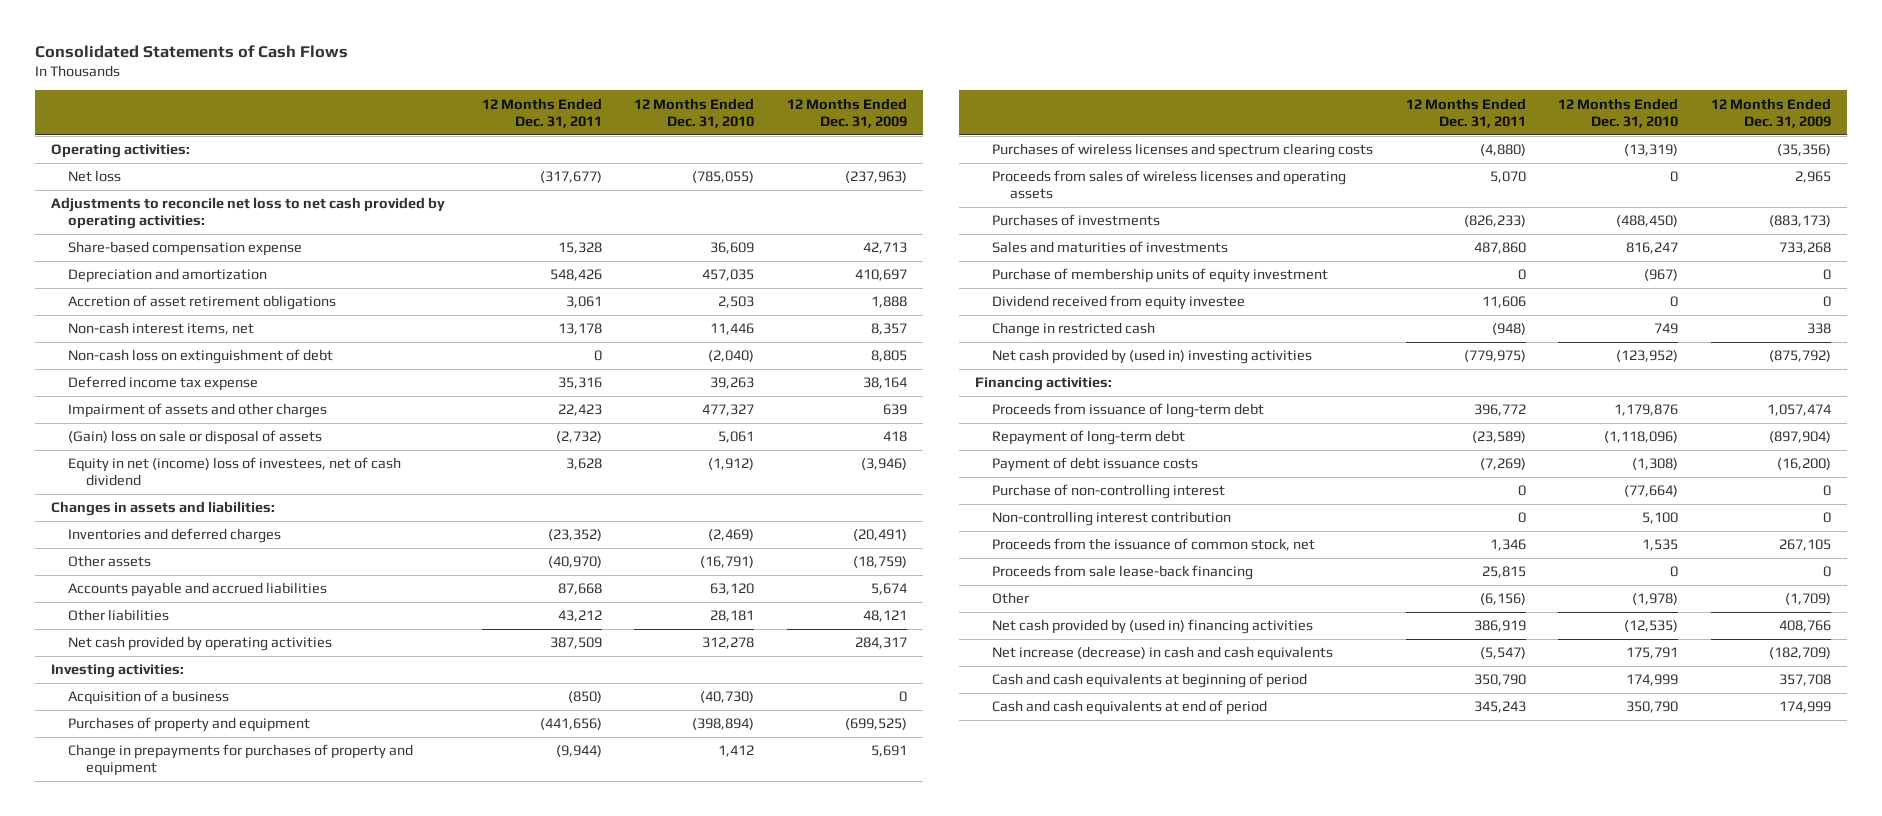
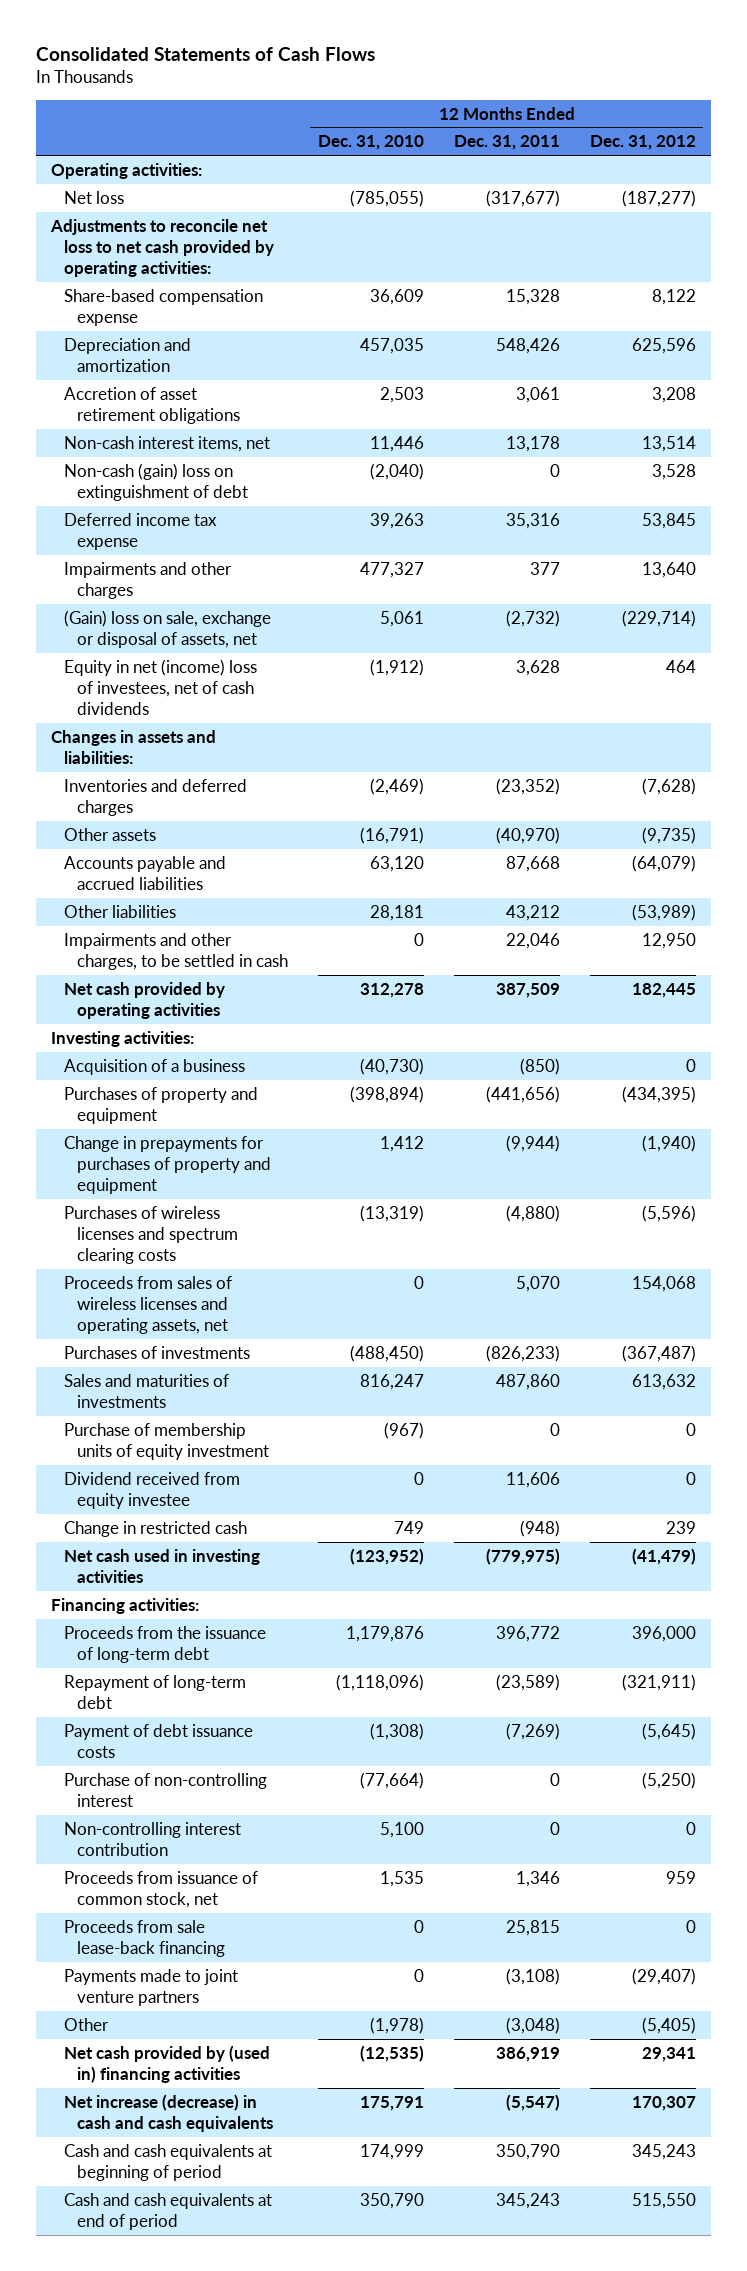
[786,97,907,128] 12 Months Ended Dec. 31, 2009 -> none
none -> [589,135,696,151] Dec. 31, 2012
[68,349,334,365] Non-cash loss on extinguishment of debt -> [63,462,248,501] Non-cash (gain) loss on extinguishment of debt
[68,403,328,419] Impairment of assets and other charges -> [63,561,232,599] Impairments and other charges
[557,404,602,417] 22,423 -> [529,561,560,575] 377
[68,430,323,446] (Gain) loss on sale or disposal of assets -> [63,609,271,648] (Gain) loss on sale, exchange or disposal of assets, net
[68,457,402,487] Equity in net (income) loss of investees, net of cash dividend -> [63,658,257,716] Equity in net (income) loss of investees, net of cash dividends
none -> [63,932,288,970] Impairments and other charges, to be settled in cash
[992,170,1347,200] Proceeds from sales of wireless licenses and operating assets -> [63,1275,232,1335] Proceeds from sales of wireless licenses and operating assets, net
[992,349,1313,365] Net cash provided by (used in) investing activities -> [63,1548,260,1583] Net cash used in investing activities
[992,403,1265,419] Proceeds from issuance of long-term debt -> [63,1625,266,1663] Proceeds from the issuance of long-term debt
[992,538,1316,552] Proceeds from the issuance of common stock, net -> [63,1870,258,1908] Proceeds from issuance of common stock, net
none -> [63,1968,238,2006] Payments made to joint venture partners
[1479,593,1526,606] (6,156) -> [505,2016,560,2034] (3,048)

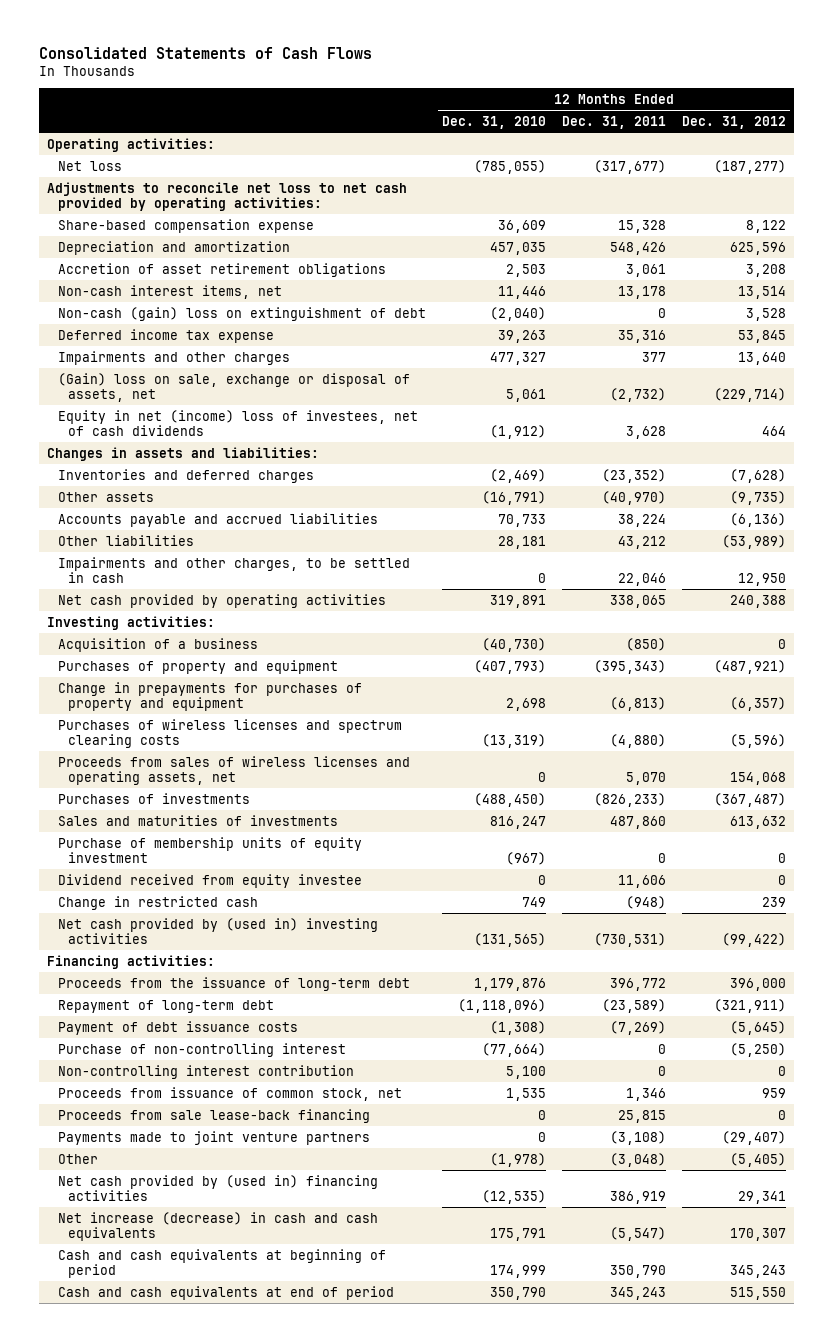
[369,855,424,872] 63,120 -> [497,513,546,527] 70,733
[505,855,560,872] 87,668 -> [618,513,667,527] 38,224
[631,854,696,872] (64,079) -> [730,512,787,527] (6,136)
[359,982,424,998] 312,278 -> [489,594,546,608] 319,891
[495,982,560,998] 387,509 -> [610,594,667,608] 338,065
[631,982,696,998] 182,445 -> [730,594,787,608] 240,388
[349,1085,424,1103] (398,894) -> [473,659,546,674] (407,793)
[485,1085,560,1103] (441,656) -> [594,659,667,674] (395,343)
[621,1085,696,1103] (434,395) -> [714,659,787,674] (487,921)
[379,1135,424,1152] 1,412 -> [505,697,546,711] 2,698
[505,1134,560,1152] (9,944) -> [610,696,667,711] (6,813)
[641,1134,696,1152] (1,940) -> [730,696,787,711] (6,357)
[63,1548,260,1583] Net cash used in investing activities -> [57,917,378,944] Net cash provided by (used in) investing activities
[349,1547,424,1565] (123,952) -> [473,932,546,947] (131,565)
[485,1547,560,1565] (779,975) -> [594,932,667,947] (730,531)
[631,1547,696,1565] (41,479) -> [722,932,787,947] (99,422)

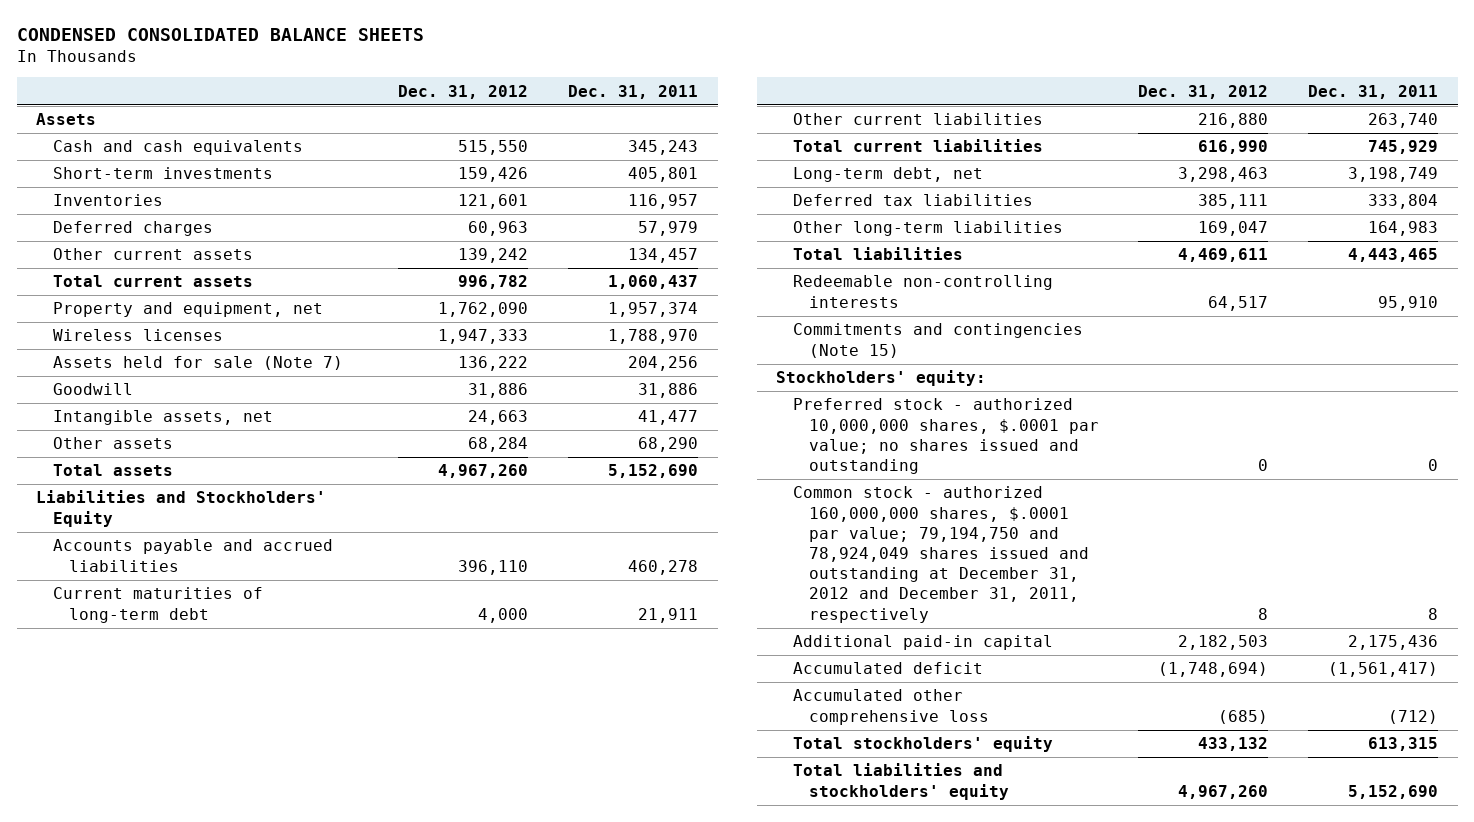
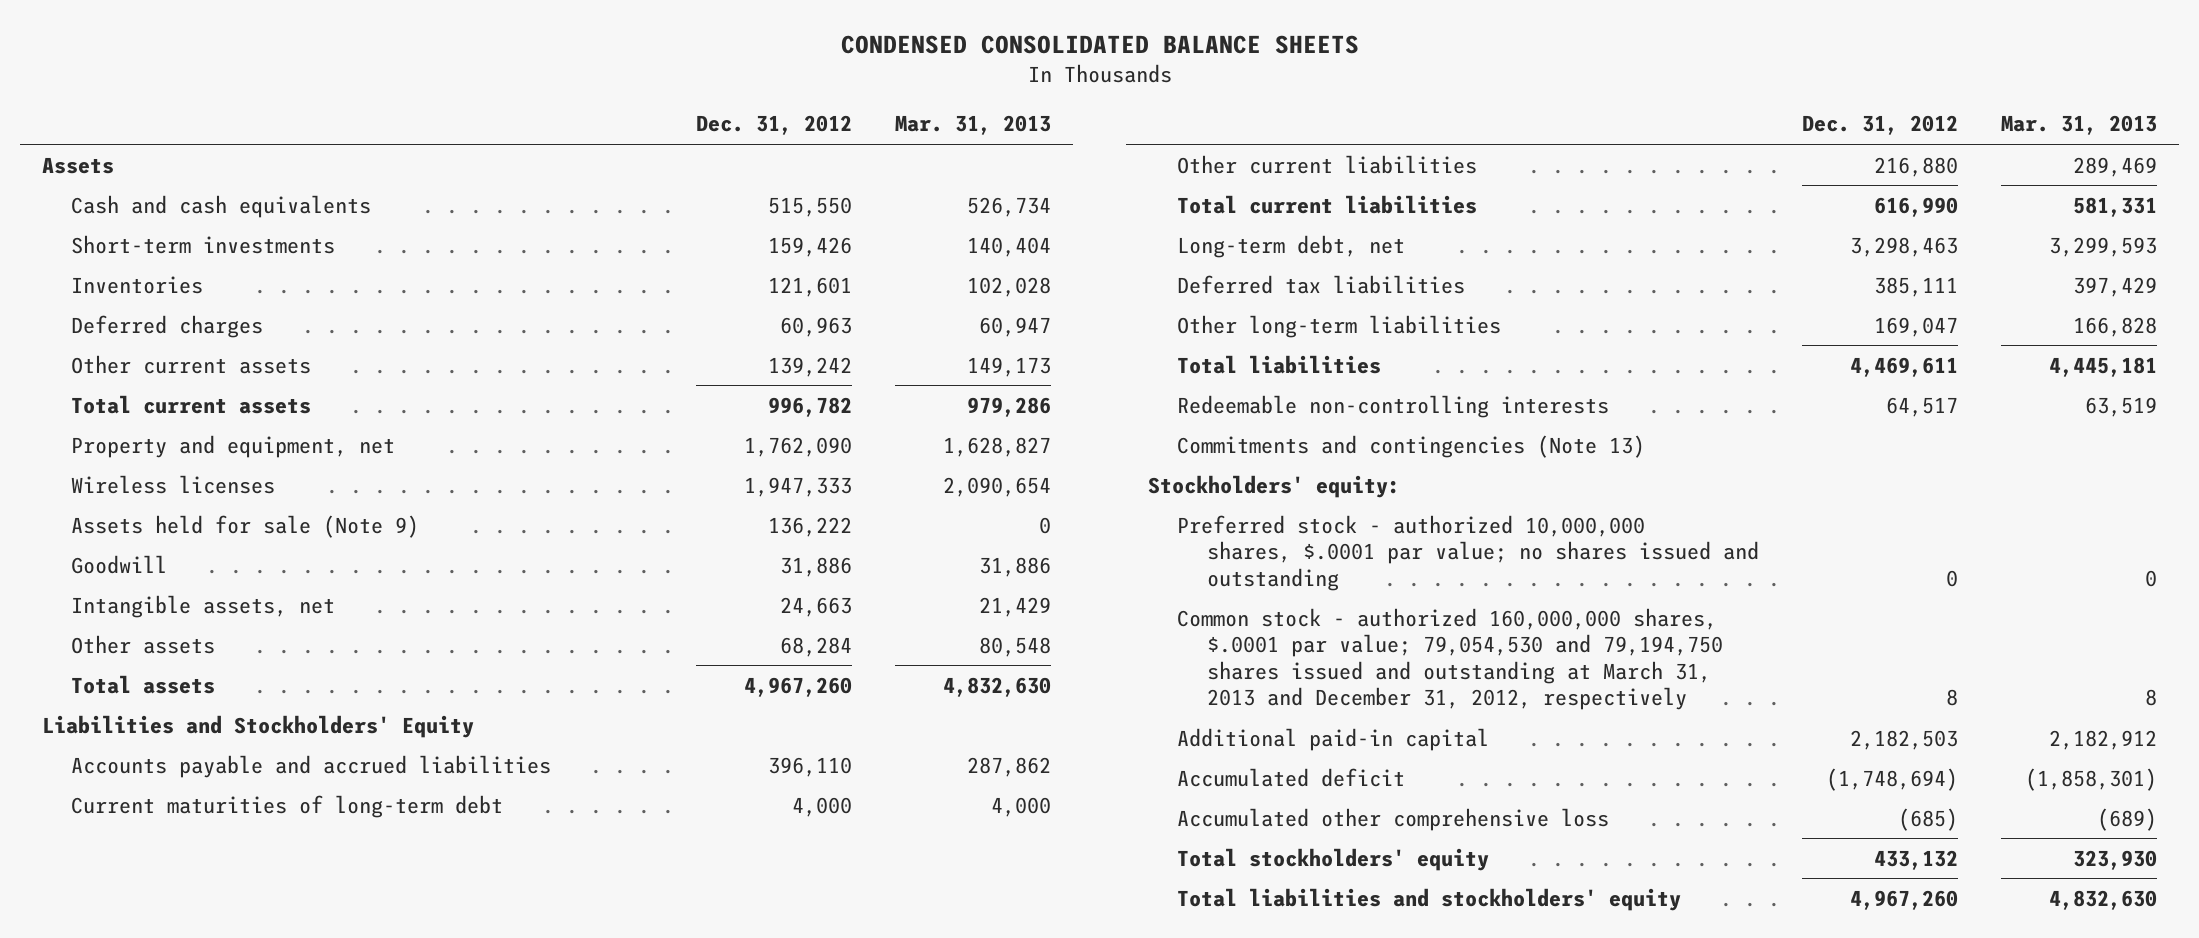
[567,84,698,99] Dec. 31, 2011 -> none
none -> [895,115,1052,136] Mar. 31, 2013
[52,356,343,371] Assets held for sale (Note 7) -> [71,514,420,538] Assets held for sale (Note 9)
[792,323,1083,358] Commitments and contingencies (Note 15) -> [1177,434,1646,458] Commitments and contingencies (Note 13)
[792,486,1089,623] Common stock - authorized 160,000,000 shares, $.0001 par value; 79,194,750 and 78,924,049 shares issued and outstanding at December 31, 2012 and December 31, 2011, respectively -> [1177,607,1723,711] Common stock - authorized 160,000,000 shares, $.0001 par value; 79,054,530 and 79,194,750 shares issued and outstanding at March 31, 2013 and December 31, 2012, respectively

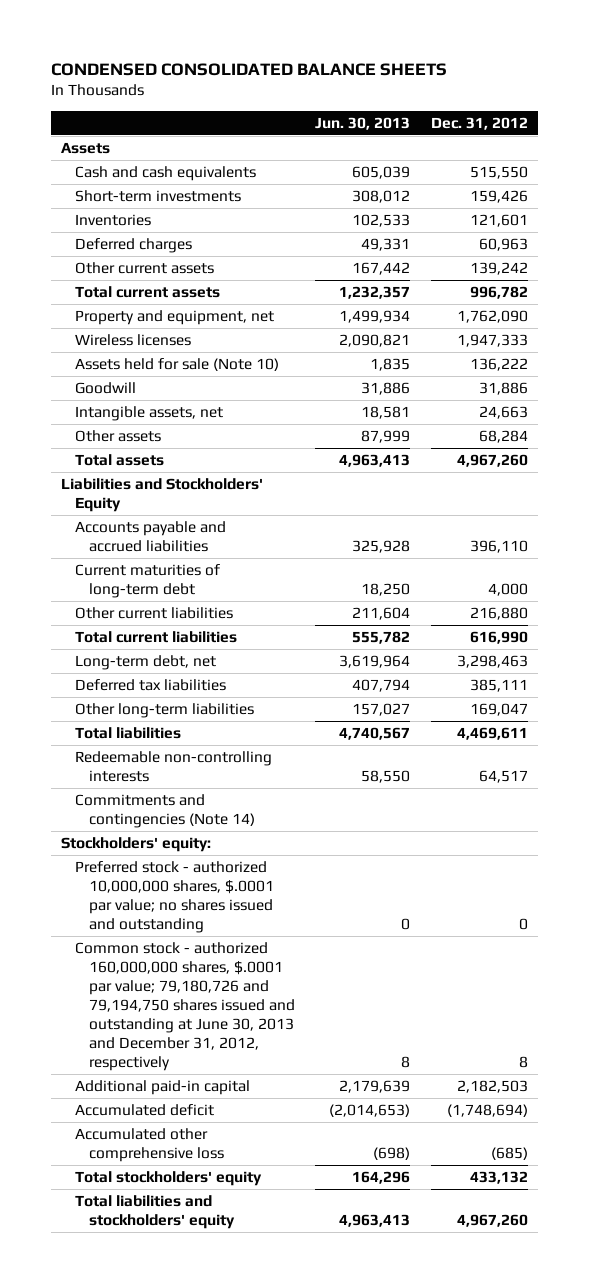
[895,115,1052,136] Mar. 31, 2013 -> none
none -> [315,116,411,130] Jun. 30, 2013
[71,514,420,538] Assets held for sale (Note 9) -> [75,358,280,372] Assets held for sale (Note 10)
[1177,434,1646,458] Commitments and contingencies (Note 13) -> [75,794,256,828] Commitments and contingencies (Note 14)
[1177,607,1723,711] Common stock - authorized 160,000,000 shares, $.0001 par value; 79,054,530 and 79,194,750 shares issued and outstanding at March 31, 2013 and December 31, 2012, respectively -> [75,942,296,1071] Common stock - authorized 160,000,000 shares, $.0001 par value; 79,180,726 and 79,194,750 shares issued and outstanding at June 30, 2013 and December 31, 2012, respectively

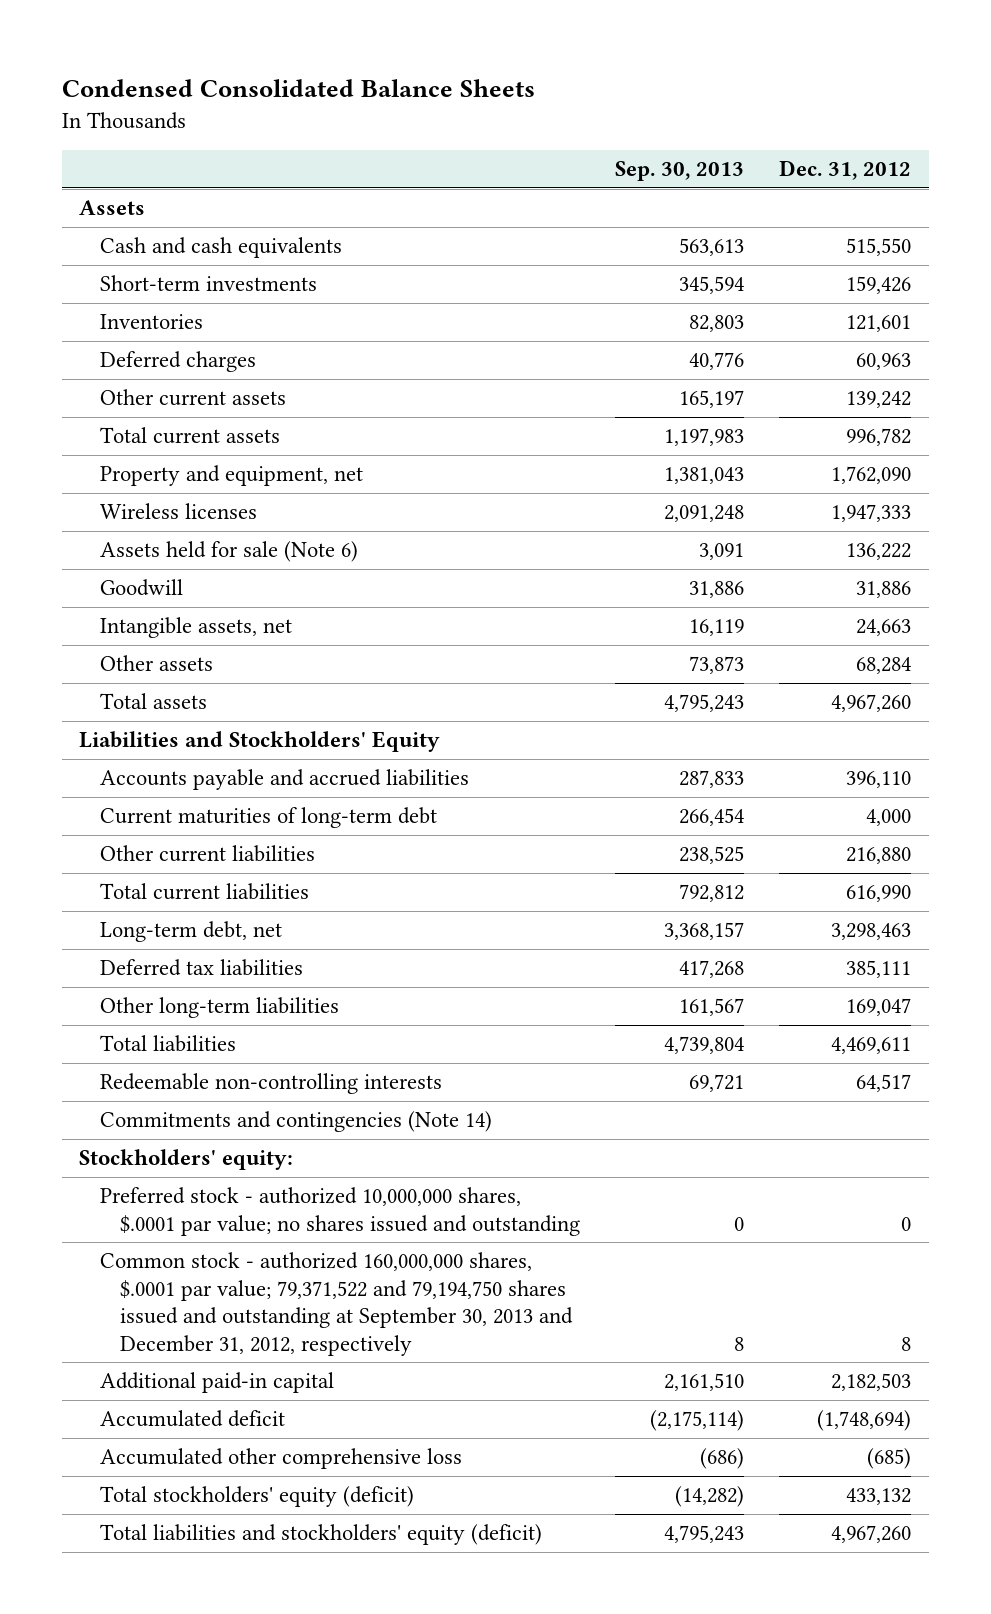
[51,62,448,76] CONDENSED CONSOLIDATED BALANCE SHEETS -> [61,79,535,98] Condensed Consolidated Balance Sheets
[315,116,411,130] Jun. 30, 2013 -> none
none -> [615,161,745,182] Sep. 30, 2013
[75,358,280,372] Assets held for sale (Note 10) -> [99,541,358,563] Assets held for sale (Note 6)
[75,942,296,1071] Common stock - authorized 160,000,000 shares, $.0001 par value; 79,180,726 and 79,194,750 shares issued and outstanding at June 30, 2013 and December 31, 2012, respectively -> [99,1252,574,1356] Common stock - authorized 160,000,000 shares, $.0001 par value; 79,371,522 and 79,194,750 shares issued and outstanding at September 30, 2013 and December 31, 2012, respectively
[75,1171,263,1187] Total stockholders' equity -> [99,1486,414,1508] Total stockholders' equity (deficit)
[75,1195,236,1229] Total liabilities and stockholders' equity -> [99,1524,542,1546] Total liabilities and stockholders' equity (deficit)

